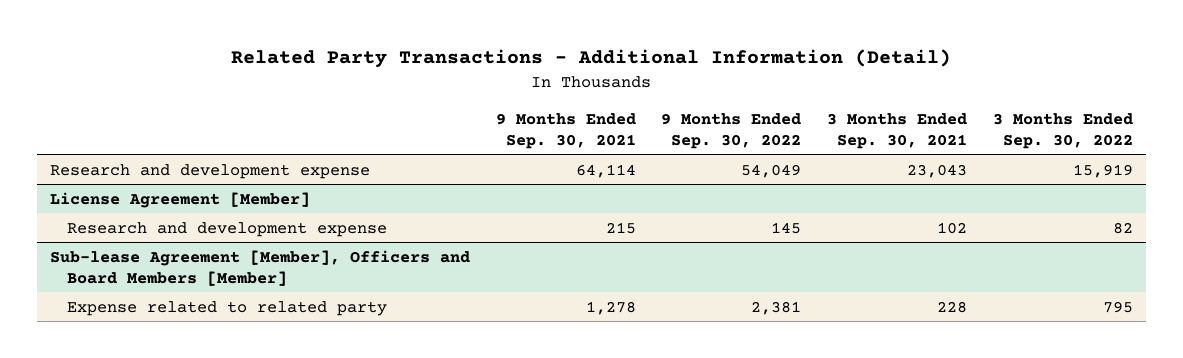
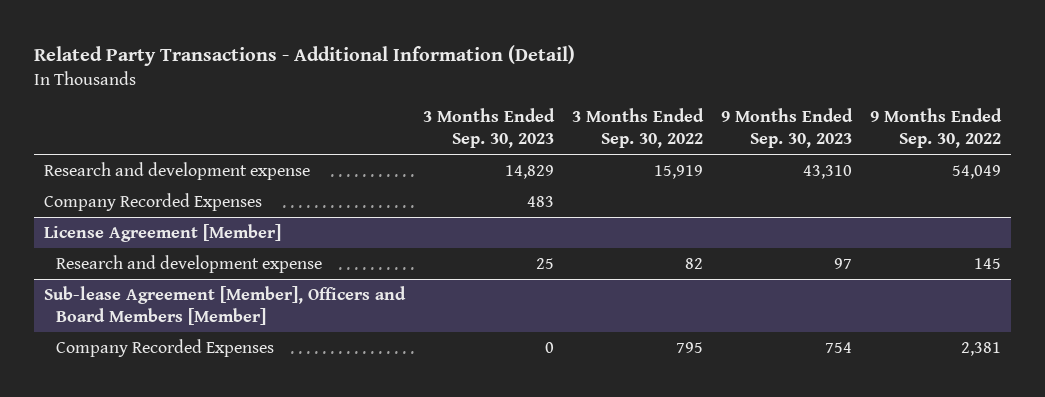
[495,112,636,149] 9 Months Ended Sep. 30, 2021 -> none
[827,112,968,149] 3 Months Ended Sep. 30, 2021 -> none
none -> [422,108,555,149] 3 Months Ended Sep. 30, 2023
none -> [721,108,854,149] 9 Months Ended Sep. 30, 2023
none -> [43,192,262,211] Company Recorded Expenses
[66,300,387,316] Expense related to related party -> [56,338,275,357] Company Recorded Expenses

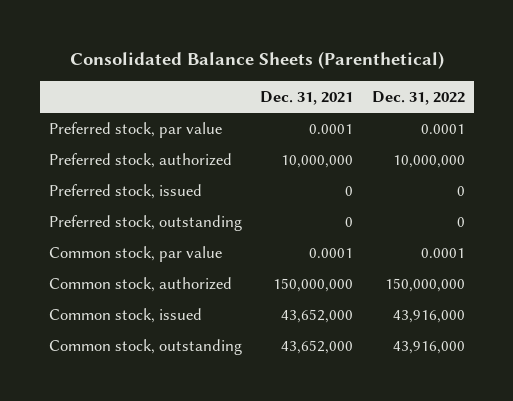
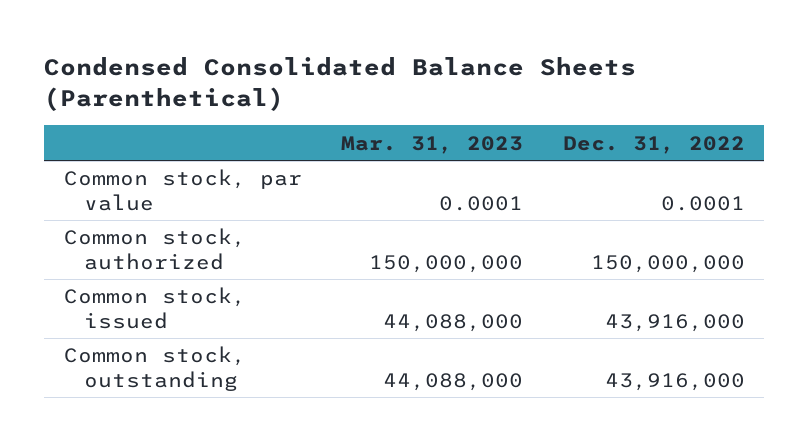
[69,51,444,70] Consolidated Balance Sheets (Parenthetical) -> [44,56,637,111] Condensed Consolidated Balance Sheets (Parenthetical)
[260,91,354,106] Dec. 31, 2021 -> none
none -> [341,135,524,154] Mar. 31, 2023
[48,121,222,138] Preferred stock, par value -> none
[48,152,232,168] Preferred stock, authorized -> none
[48,183,202,199] Preferred stock, issued -> none
[48,214,242,231] Preferred stock, outstanding -> none

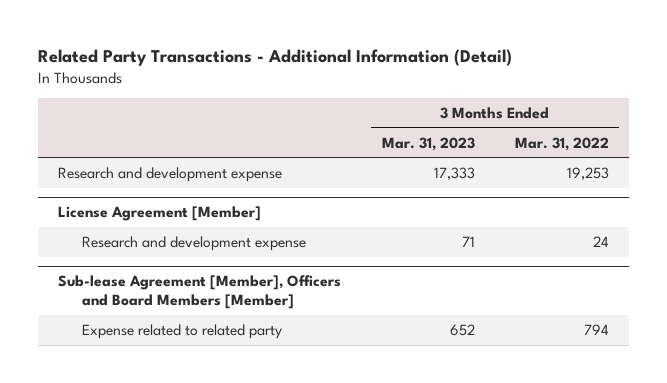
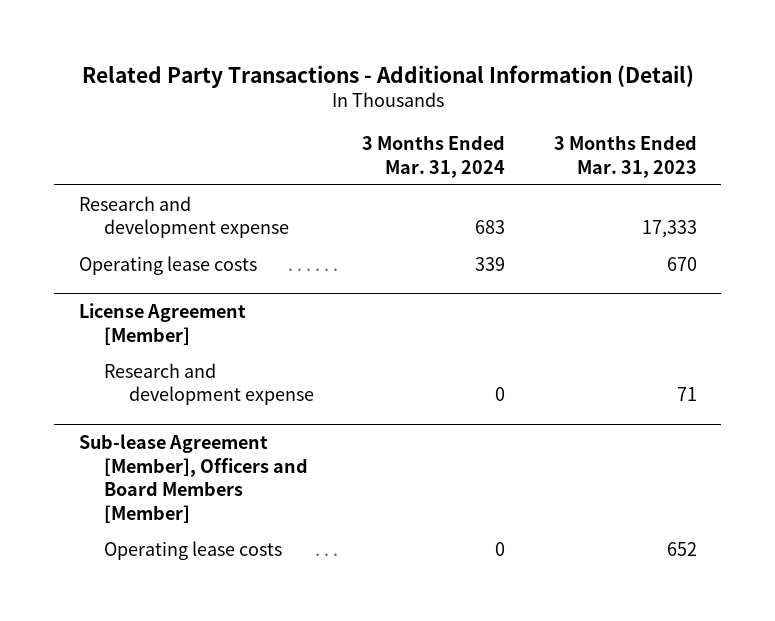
[515,136,610,151] Mar. 31, 2022 -> none
none -> [362,135,506,178] 3 Months Ended Mar. 31, 2024
none -> [78,255,257,275] Operating lease costs
[81,323,282,339] Expense related to related party -> [103,540,282,560] Operating lease costs

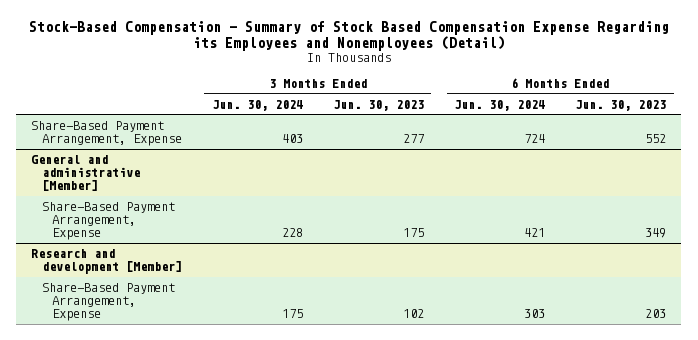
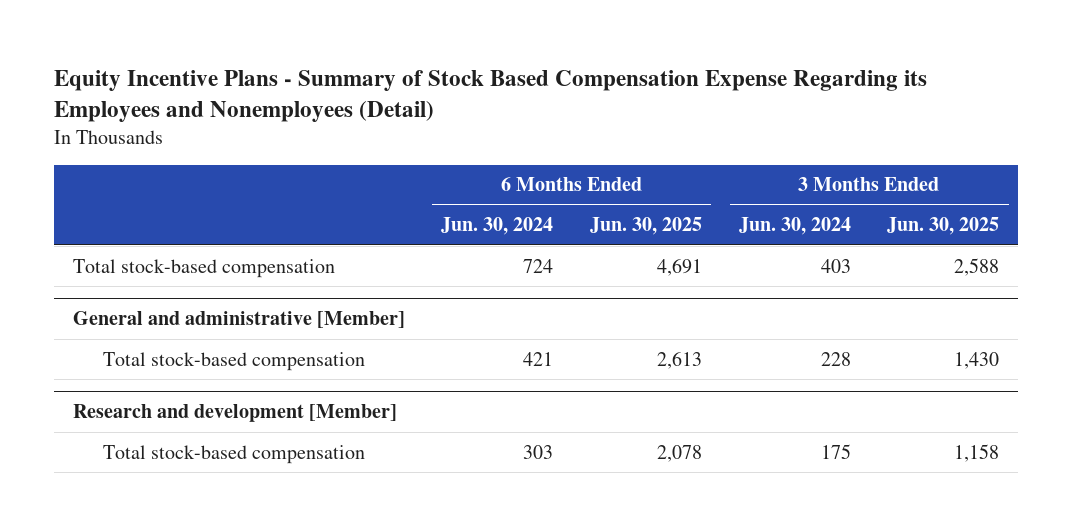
[28,21,669,52] Stock-Based Compensation - Summary of Stock Based Compensation Expense Regarding its Employees and Nonemployees (Detail) -> [54,69,928,123] Equity Incentive Plans - Summary of Stock Based Compensation Expense Regarding its Employees and Nonemployees (Detail)
[332,99,424,111] Jun. 30, 2023 -> none
[575,99,667,111] Jun. 30, 2023 -> none
none -> [590,217,703,236] Jun. 30, 2025
none -> [887,217,1000,236] Jun. 30, 2025
[31,121,182,147] Share-Based Payment Arrangement, Expense -> [72,258,335,278] Total stock-based compensation
[41,202,175,241] Share-Based Payment Arrangement, Expense -> [102,351,365,371] Total stock-based compensation
[41,283,175,322] Share-Based Payment Arrangement, Expense -> [102,444,365,464] Total stock-based compensation

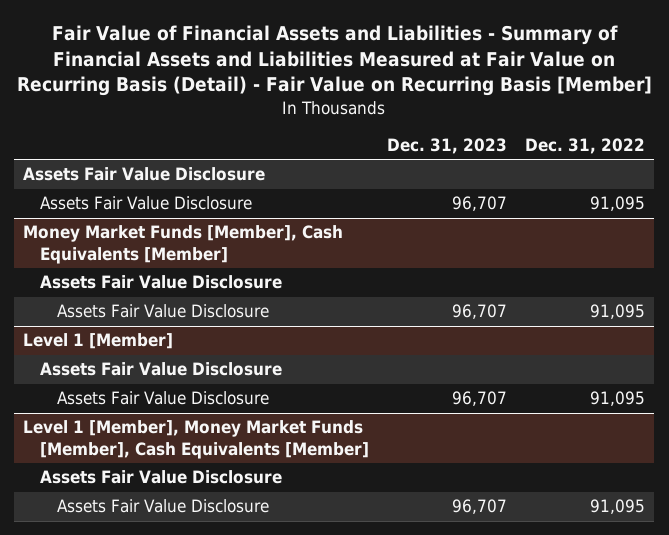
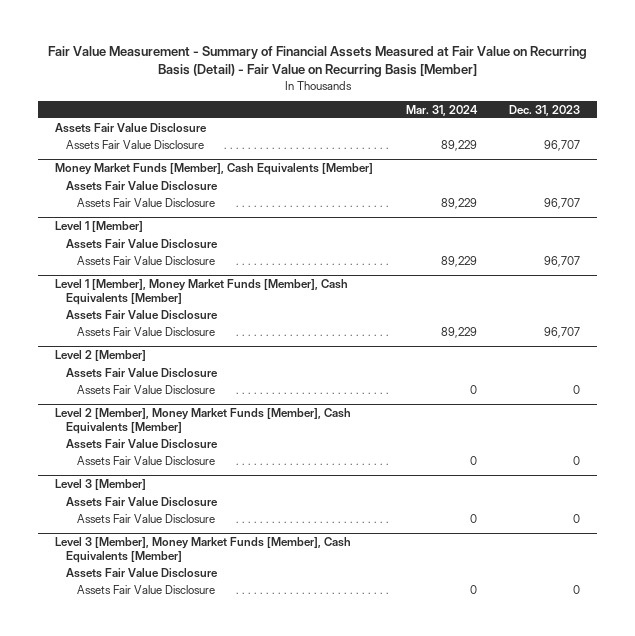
[17,24,653,97] Fair Value of Financial Assets and Liabilities - Summary of Financial Assets and Liabilities Measured at Fair Value on Recurring Basis (Detail) - Fair Value on Recurring Basis [Member] -> [47,46,587,78] Fair Value Measurement - Summary of Financial Assets Measured at Fair Value on Recurring Basis (Detail) - Fair Value on Recurring Basis [Member]
[525,137,646,154] Dec. 31, 2022 -> none
none -> [405,104,478,116] Mar. 31, 2024
none -> [54,350,146,362] Level 2 [Member]
none -> [65,367,218,378] Assets Fair Value Disclosure
none -> [77,384,216,394] Assets Fair Value Disclosure
none -> [54,408,351,435] Level 2 [Member], Money Market Funds [Member], Cash Equivalents [Member]
none -> [65,438,218,449] Assets Fair Value Disclosure
none -> [77,455,216,465] Assets Fair Value Disclosure
none -> [54,479,146,491] Level 3 [Member]
none -> [65,496,218,507] Assets Fair Value Disclosure
none -> [77,513,216,523] Assets Fair Value Disclosure
none -> [54,537,351,564] Level 3 [Member], Money Market Funds [Member], Cash Equivalents [Member]
none -> [65,567,218,578] Assets Fair Value Disclosure
none -> [77,584,216,594] Assets Fair Value Disclosure

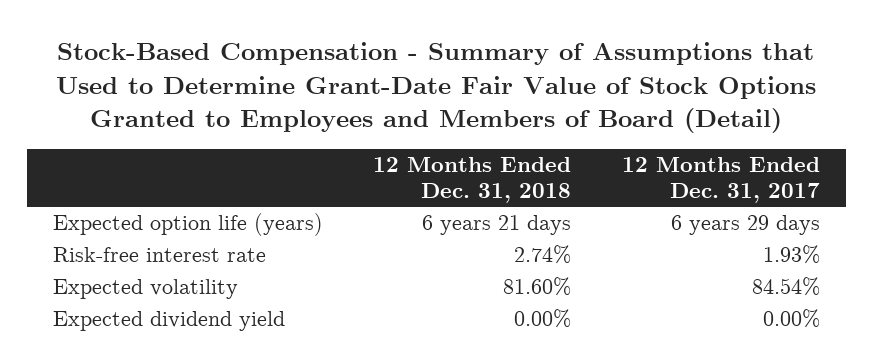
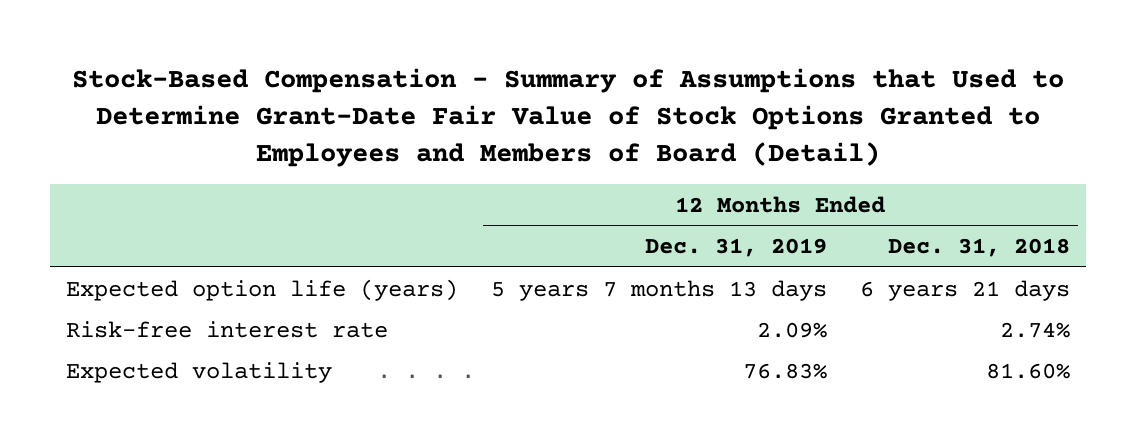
[622,157,821,203] 12 Months Ended Dec. 31, 2017 -> none
none -> [644,238,827,258] Dec. 31, 2019
[52,311,285,332] Expected dividend yield -> none

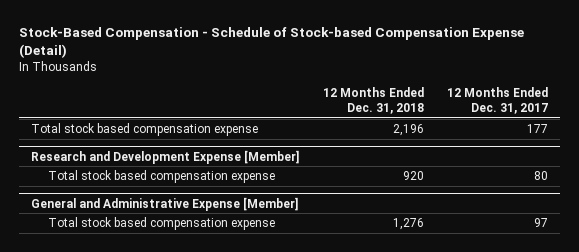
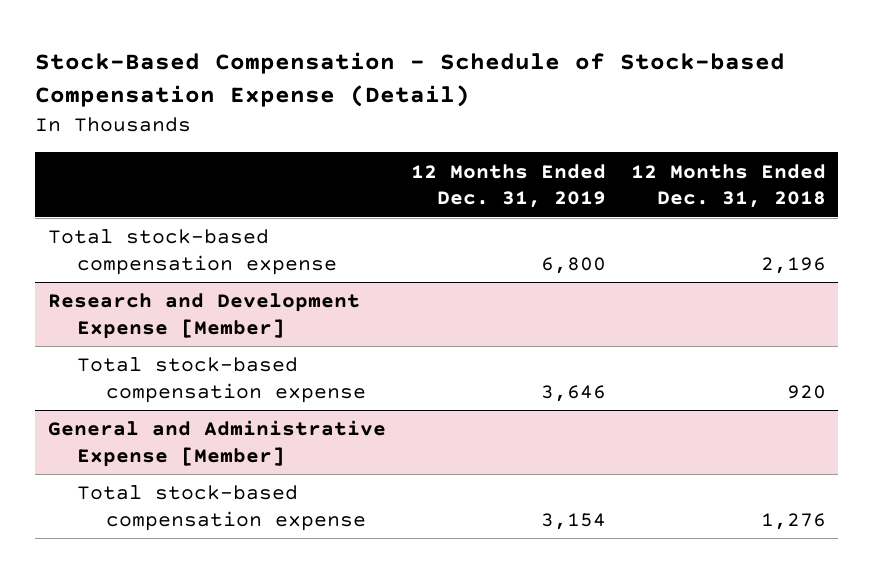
[447,87,549,115] 12 Months Ended Dec. 31, 2017 -> none
none -> [410,163,606,209] 12 Months Ended Dec. 31, 2019
[30,123,258,137] Total stock based compensation expense -> [47,229,337,275] Total stock-based compensation expense
[47,170,275,184] Total stock based compensation expense -> [76,357,366,403] Total stock-based compensation expense
[47,217,275,231] Total stock based compensation expense -> [76,485,366,531] Total stock-based compensation expense

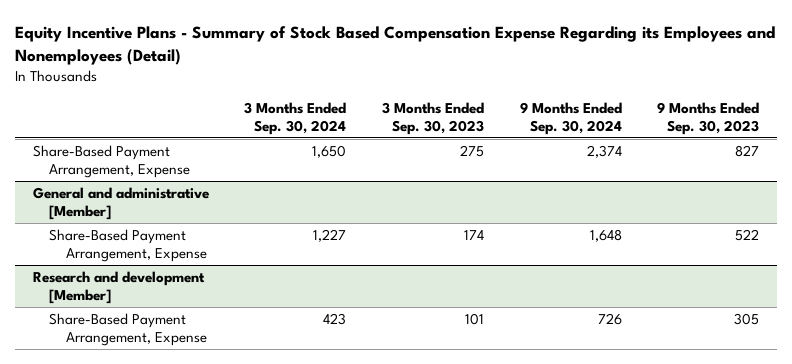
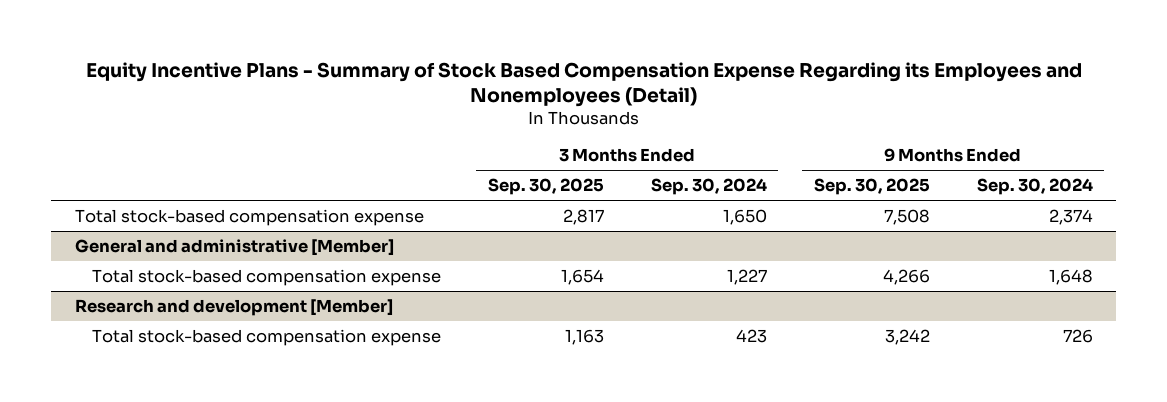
[381,101,484,135] 3 Months Ended Sep. 30, 2023 -> none
[657,101,760,135] 9 Months Ended Sep. 30, 2023 -> none
none -> [487,178,604,196] Sep. 30, 2025
none -> [813,178,930,196] Sep. 30, 2025
[32,144,191,179] Share-Based Payment Arrangement, Expense -> [74,208,424,226] Total stock-based compensation expense
[49,228,207,263] Share-Based Payment Arrangement, Expense -> [91,268,441,286] Total stock-based compensation expense
[49,312,207,347] Share-Based Payment Arrangement, Expense -> [91,328,441,346] Total stock-based compensation expense

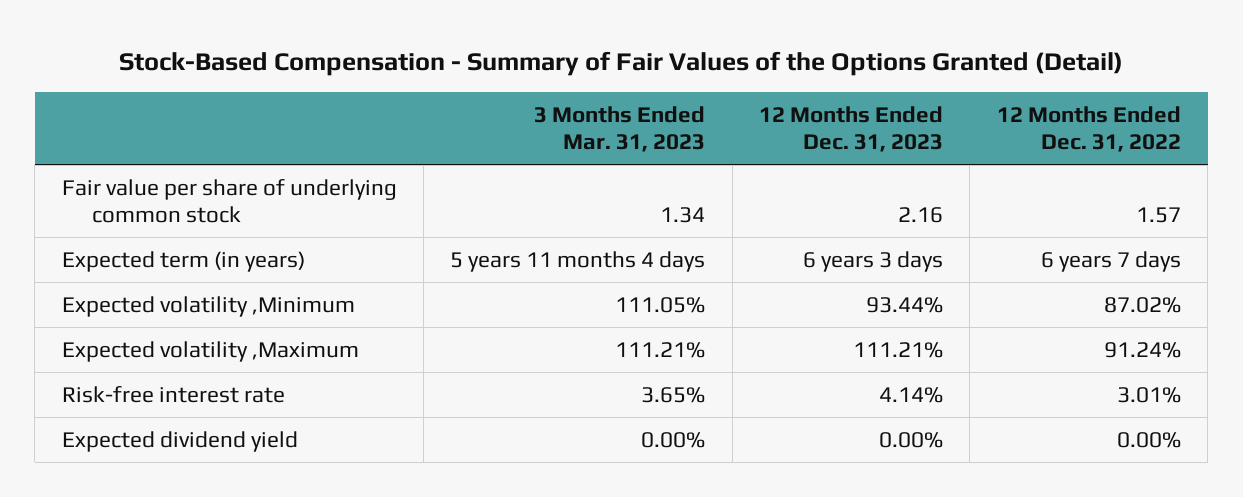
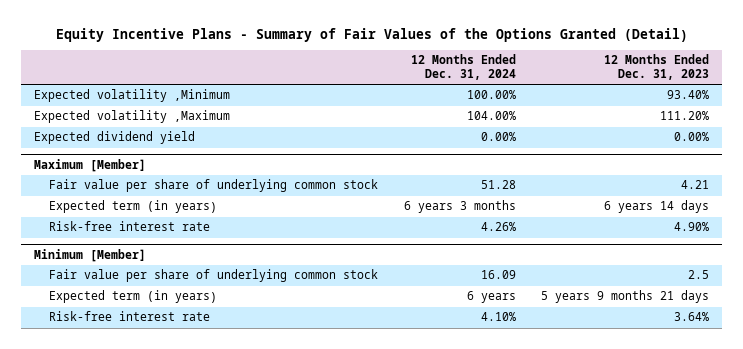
[119,50,1124,76] Stock-Based Compensation - Summary of Fair Values of the Options Granted (Detail) -> [55,27,688,42] Equity Incentive Plans - Summary of Fair Values of the Options Granted (Detail)
[534,105,706,153] 3 Months Ended Mar. 31, 2023 -> none
[996,105,1181,153] 12 Months Ended Dec. 31, 2022 -> none
none -> [410,54,516,80] 12 Months Ended Dec. 31, 2024
[61,178,397,224] Fair value per share of underlying common stock -> none
[61,250,305,272] Expected term (in years) -> none
[61,385,285,403] Risk-free interest rate -> none
[866,296,944,313] 93.44% -> [667,90,710,100] 93.40%
[853,341,944,358] 111.21% -> [660,111,710,121] 111.20%
none -> [33,159,146,173] Maximum [Member]
none -> [49,179,379,193] Fair value per share of underlying common stock
none -> [49,200,218,214] Expected term (in years)
none -> [49,221,211,232] Risk-free interest rate
none -> [33,249,146,263] Minimum [Member]
none -> [49,269,379,283] Fair value per share of underlying common stock
none -> [49,290,218,304] Expected term (in years)
none -> [49,311,211,322] Risk-free interest rate

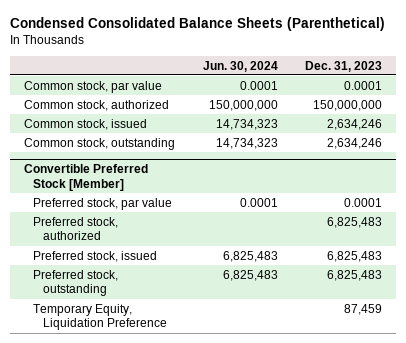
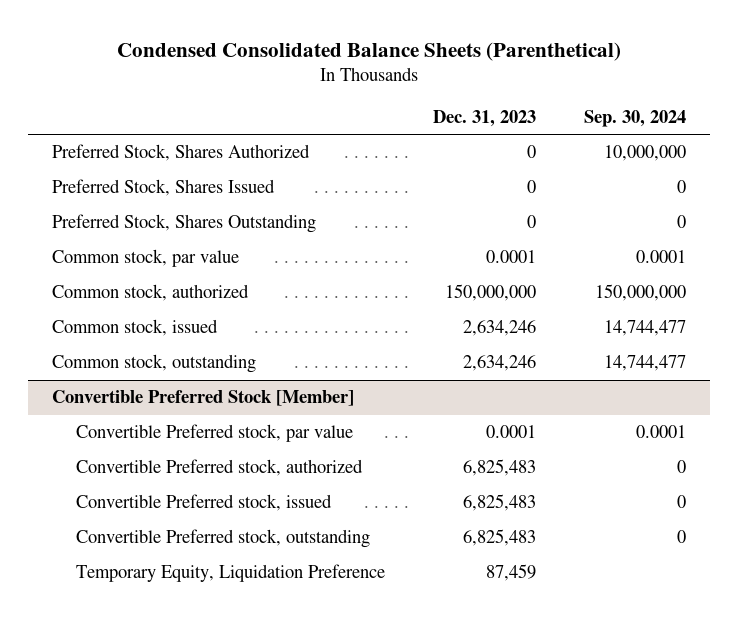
[202,60,278,72] Jun. 30, 2024 -> none
none -> [583,110,686,128] Sep. 30, 2024
none -> [51,144,310,162] Preferred Stock, Shares Authorized
none -> [51,179,275,197] Preferred Stock, Shares Issued
none -> [51,214,316,234] Preferred Stock, Shares Outstanding
[33,197,173,210] Preferred stock, par value -> [75,424,353,443] Convertible Preferred stock, par value
[33,216,119,241] Preferred stock, authorized -> [75,459,363,477] Convertible Preferred stock, authorized
[33,250,158,262] Preferred stock, issued -> [75,494,332,512] Convertible Preferred stock, issued
[33,269,119,297] Preferred stock, outstanding -> [75,529,370,549] Convertible Preferred stock, outstanding

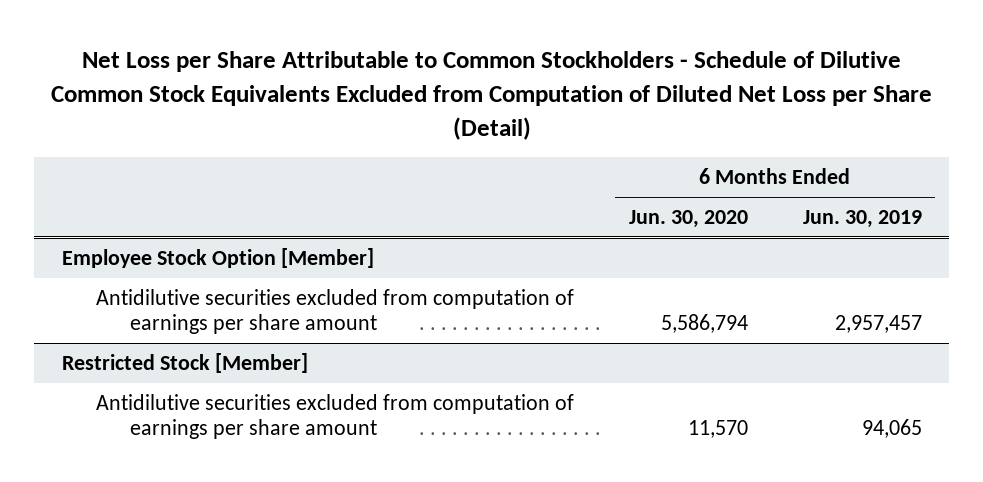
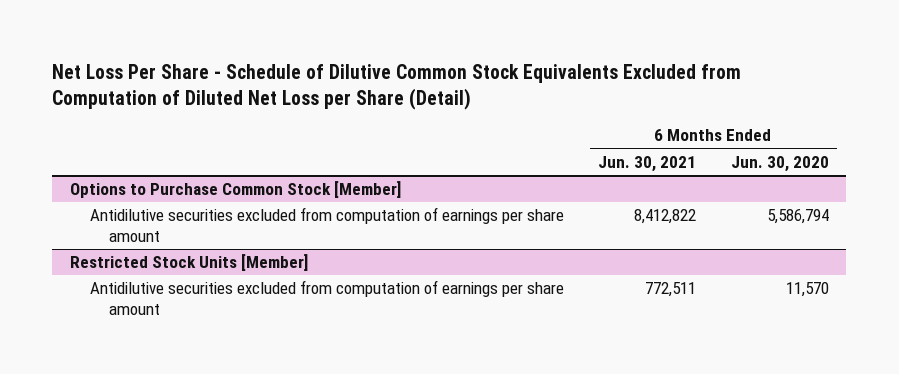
[50,51,932,140] Net Loss per Share Attributable to Common Stockholders - Schedule of Dilutive Common Stock Equivalents Excluded from Computation of Diluted Net Loss per Share (Detail) -> [52,63,742,111] Net Loss Per Share - Schedule of Dilutive Common Stock Equivalents Excluded from Computation of Diluted Net Loss per Share (Detail)
[802,209,922,228] Jun. 30, 2019 -> none
none -> [598,155,697,172] Jun. 30, 2021
[61,247,374,268] Employee Stock Option [Member] -> [69,181,401,199] Options to Purchase Common Stock [Member]
[61,352,308,373] Restricted Stock [Member] -> [69,254,308,272] Restricted Stock Units [Member]

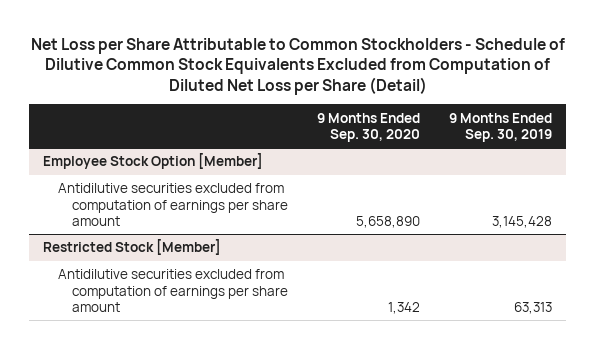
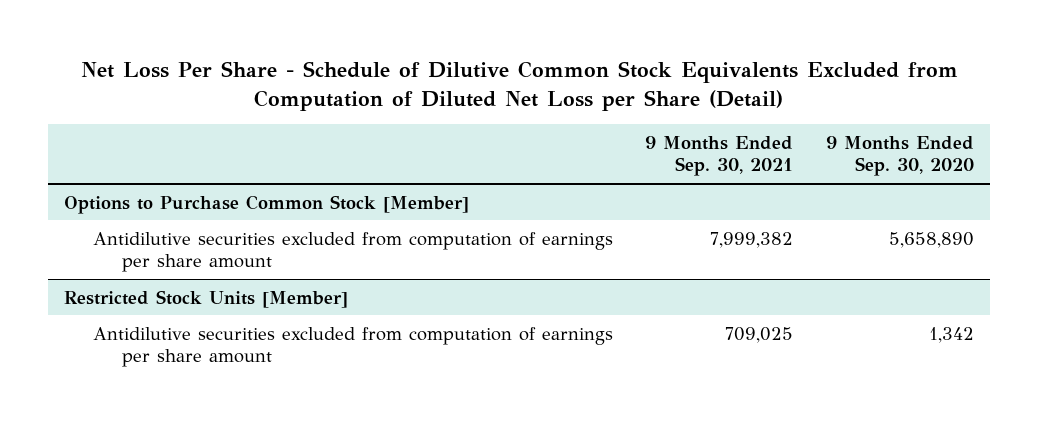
[30,37,565,96] Net Loss per Share Attributable to Common Stockholders - Schedule of Dilutive Common Stock Equivalents Excluded from Computation of Diluted Net Loss per Share (Detail) -> [81,60,959,111] Net Loss Per Share - Schedule of Dilutive Common Stock Equivalents Excluded from Computation of Diluted Net Loss per Share (Detail)
[448,112,552,142] 9 Months Ended Sep. 30, 2019 -> none
none -> [645,135,794,177] 9 Months Ended Sep. 30, 2021
[43,153,264,170] Employee Stock Option [Member] -> [64,194,470,214] Options to Purchase Common Stock [Member]
[43,239,222,256] Restricted Stock [Member] -> [64,289,349,308] Restricted Stock Units [Member]

